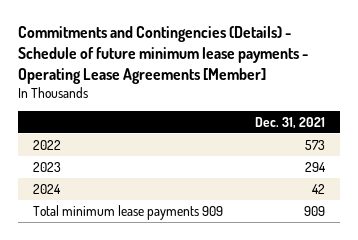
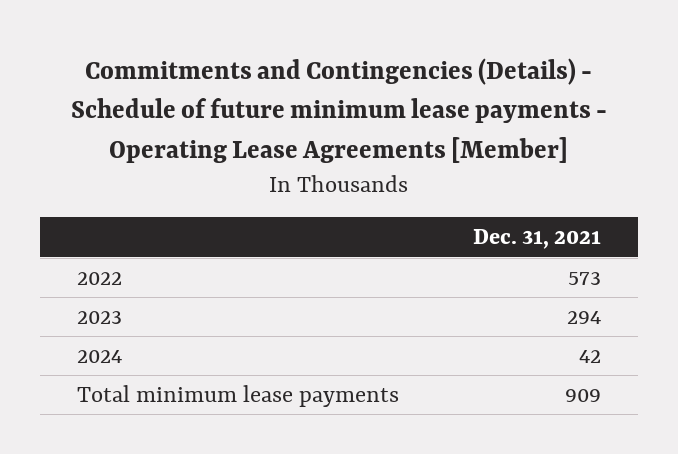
[33,204,224,220] Total minimum lease payments 909 -> [76,384,399,407] Total minimum lease payments

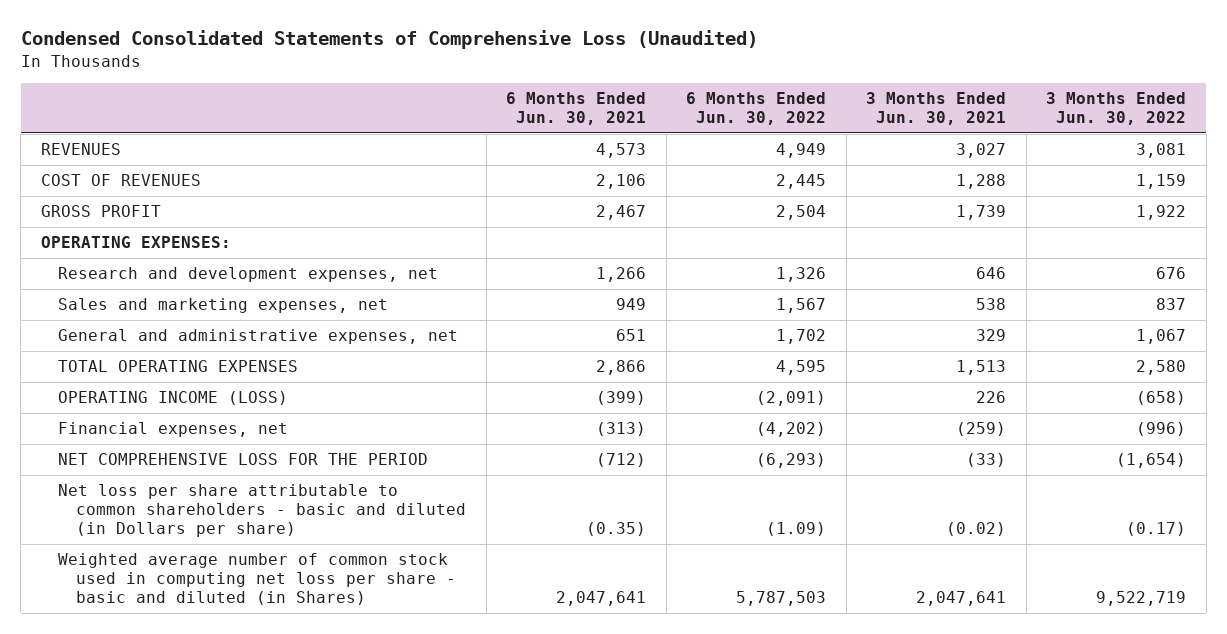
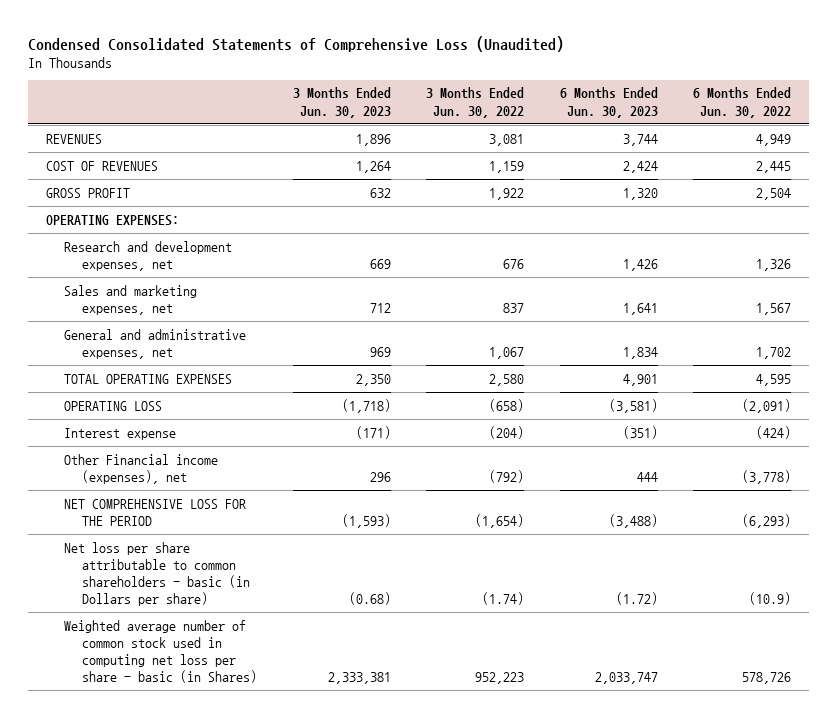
[506,92,647,126] 6 Months Ended Jun. 30, 2021 -> none
[866,92,1007,126] 3 Months Ended Jun. 30, 2021 -> none
none -> [292,87,391,118] 3 Months Ended Jun. 30, 2023
none -> [559,87,658,118] 6 Months Ended Jun. 30, 2023
[58,391,289,406] OPERATING INCOME (LOSS) -> [63,400,162,411] OPERATING LOSS
none -> [63,427,176,440] Interest expense
[58,422,289,438] Financial expenses, net -> [63,453,218,484] Other Financial income (expenses), net
[756,422,827,438] (4,202) -> [741,469,791,484] (3,778)
[1136,422,1187,437] (996) -> [489,469,525,483] (792)
[58,484,467,538] Net loss per share attributable to common shareholders - basic and diluted (in Dollars per share) -> [63,541,251,607] Net loss per share attributable to common shareholders - basic (in Dollars per share)
[766,522,827,537] (1.09) -> [748,592,791,606] (10.9)
[1126,522,1187,537] (0.17) -> [482,592,525,606] (1.74)
[58,553,457,606] Weighted average number of common stock used in computing net loss per share - basic and diluted (in Shares) -> [63,619,258,684] Weighted average number of common stock used in computing net loss per share - basic (in Shares)
[736,591,827,607] 5,787,503 -> [741,672,791,685] 578,726
[1096,591,1187,607] 9,522,719 -> [475,672,525,685] 952,223

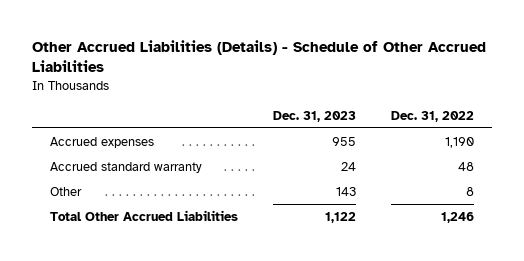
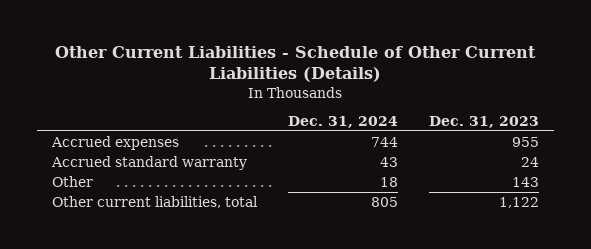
[31,40,486,73] Other Accrued Liabilities (Details) - Schedule of Other Accrued Liabilities -> [55,45,537,83] Other Current Liabilities - Schedule of Other Current Liabilities (Details)
[391,110,475,122] Dec. 31, 2022 -> none
none -> [287,116,398,129] Dec. 31, 2024
[49,209,238,221] Total Other Accrued Liabilities -> [51,195,258,208] Other current liabilities, total

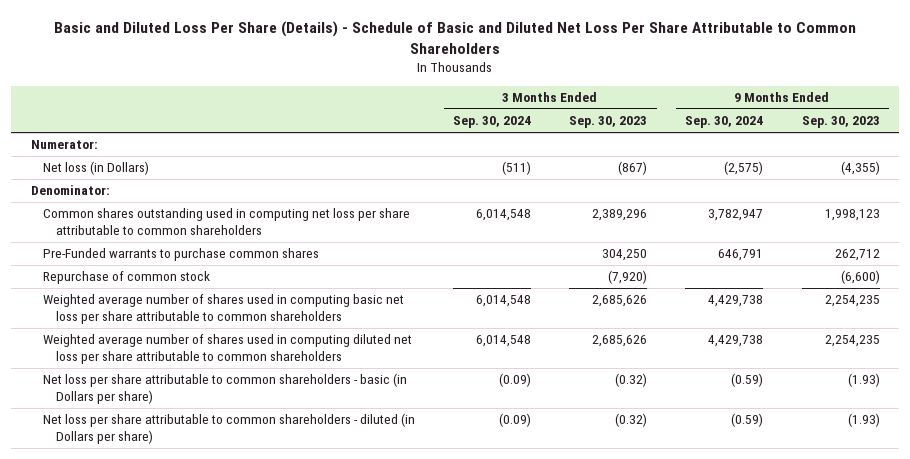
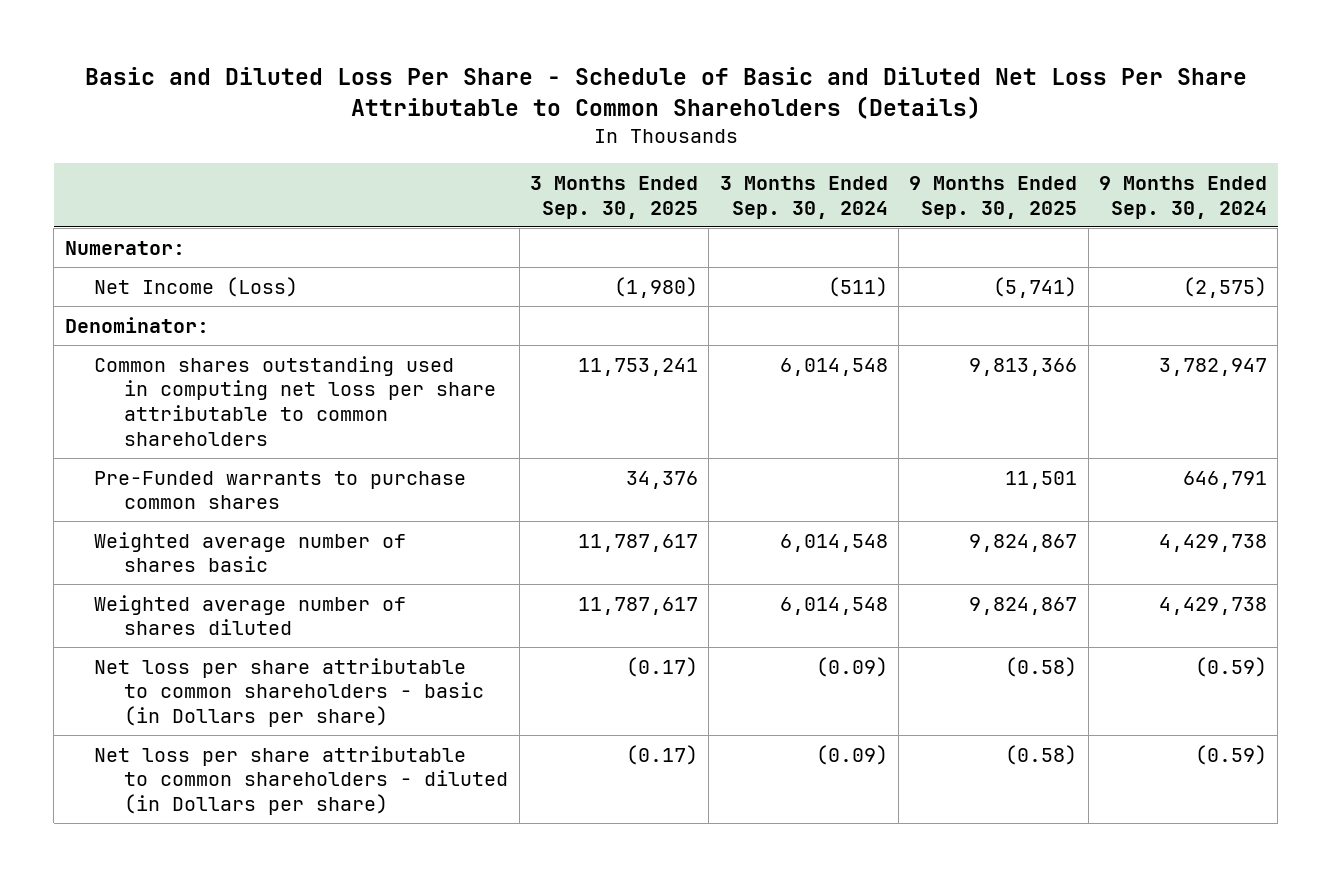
[54,20,857,54] Basic and Diluted Loss Per Share (Details) - Schedule of Basic and Diluted Net Loss Per Share Attributable to Common Shareholders -> [84,66,1247,120] Basic and Diluted Loss Per Share - Schedule of Basic and Diluted Net Loss Per Share Attributable to Common Shareholders (Details)
[569,116,648,129] Sep. 30, 2023 -> none
[801,116,880,129] Sep. 30, 2023 -> none
none -> [529,176,698,219] 3 Months Ended Sep. 30, 2025
none -> [909,176,1078,219] 9 Months Ended Sep. 30, 2025
[43,161,150,176] Net loss (in Dollars) -> [94,276,299,297] Net Income (Loss)
[43,271,211,285] Repurchase of common stock -> none
[43,294,405,325] Weighted average number of shares used in computing basic net loss per share attributable to common shareholders -> [94,531,407,573] Weighted average number of shares basic
[43,334,413,365] Weighted average number of shares used in computing diluted net loss per share attributable to common shareholders -> [94,594,407,636] Weighted average number of shares diluted

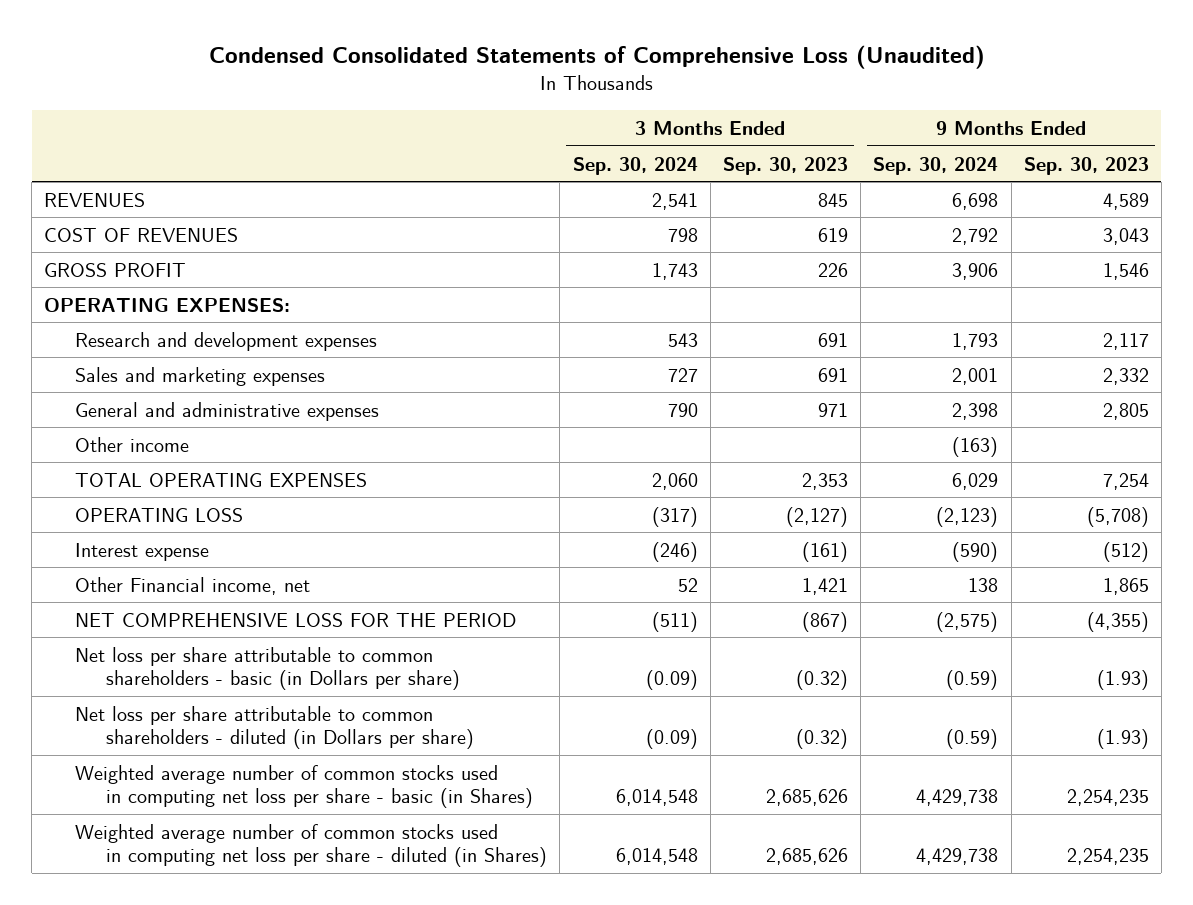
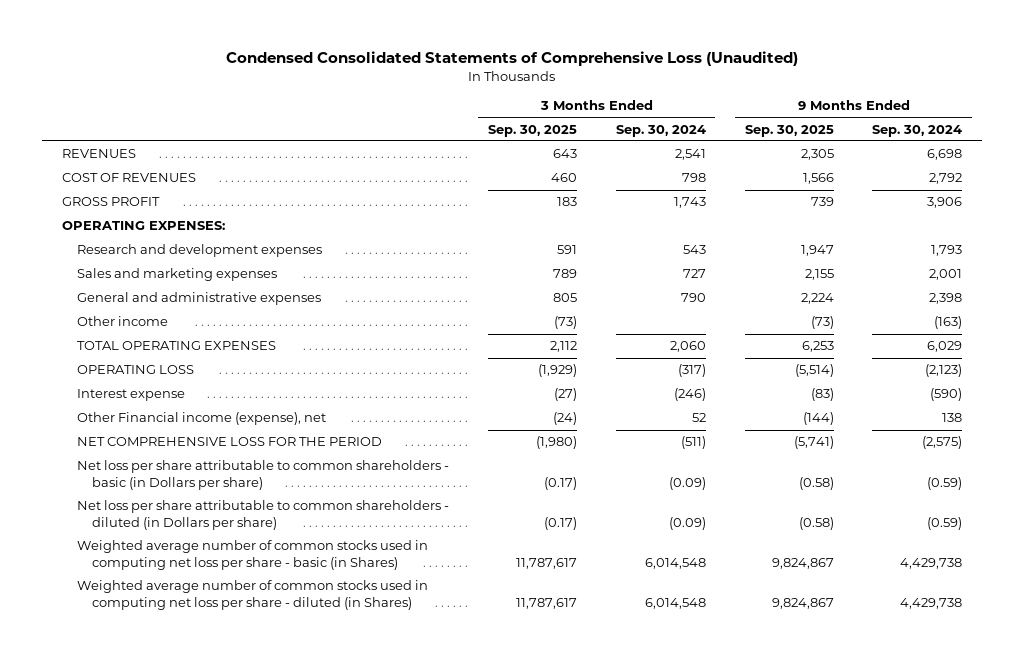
[722,156,848,175] Sep. 30, 2023 -> none
[1023,156,1149,175] Sep. 30, 2023 -> none
none -> [487,124,577,137] Sep. 30, 2025
none -> [744,124,834,137] Sep. 30, 2025
[75,576,311,595] Other Financial income, net -> [76,412,326,426] Other Financial income (expense), net

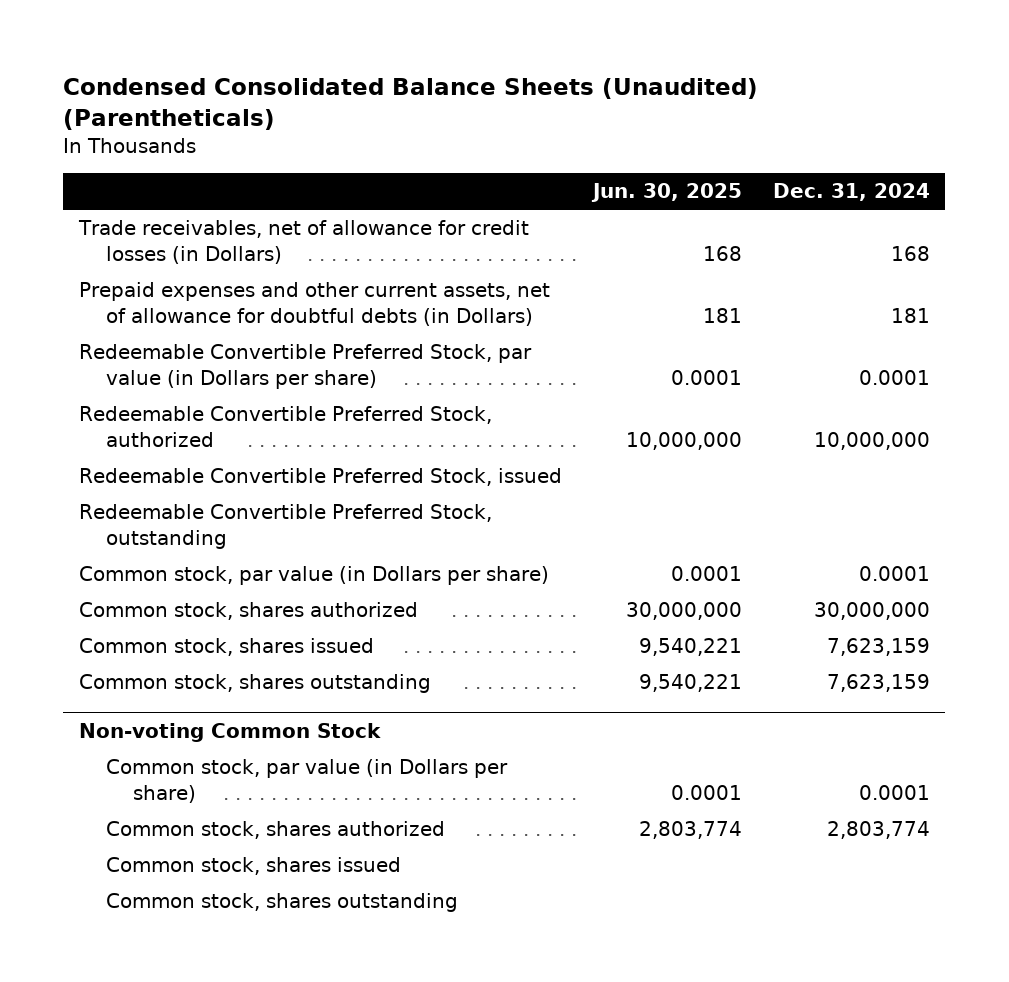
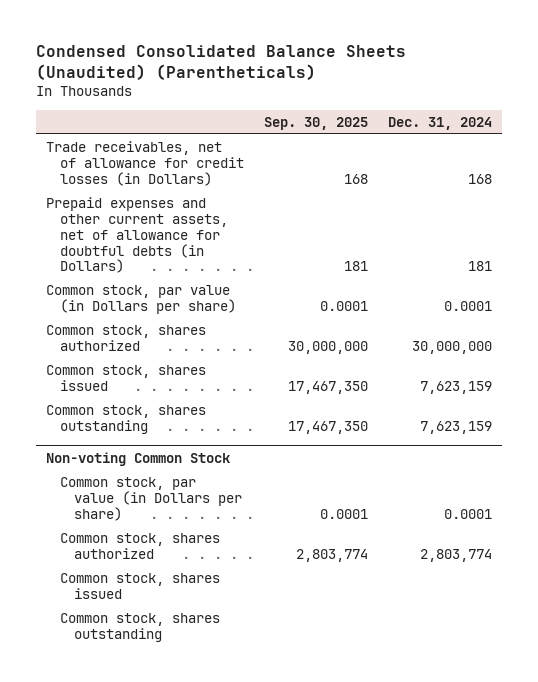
[590,183,742,203] Jun. 30, 2025 -> none
none -> [264,116,369,130] Sep. 30, 2025
[78,344,532,390] Redeemable Convertible Preferred Stock, par value (in Dollars per share) -> none
[78,406,492,448] Redeemable Convertible Preferred Stock, authorized -> none
[78,468,562,487] Redeemable Convertible Preferred Stock, issued -> none
[78,504,492,550] Redeemable Convertible Preferred Stock, outstanding -> none

